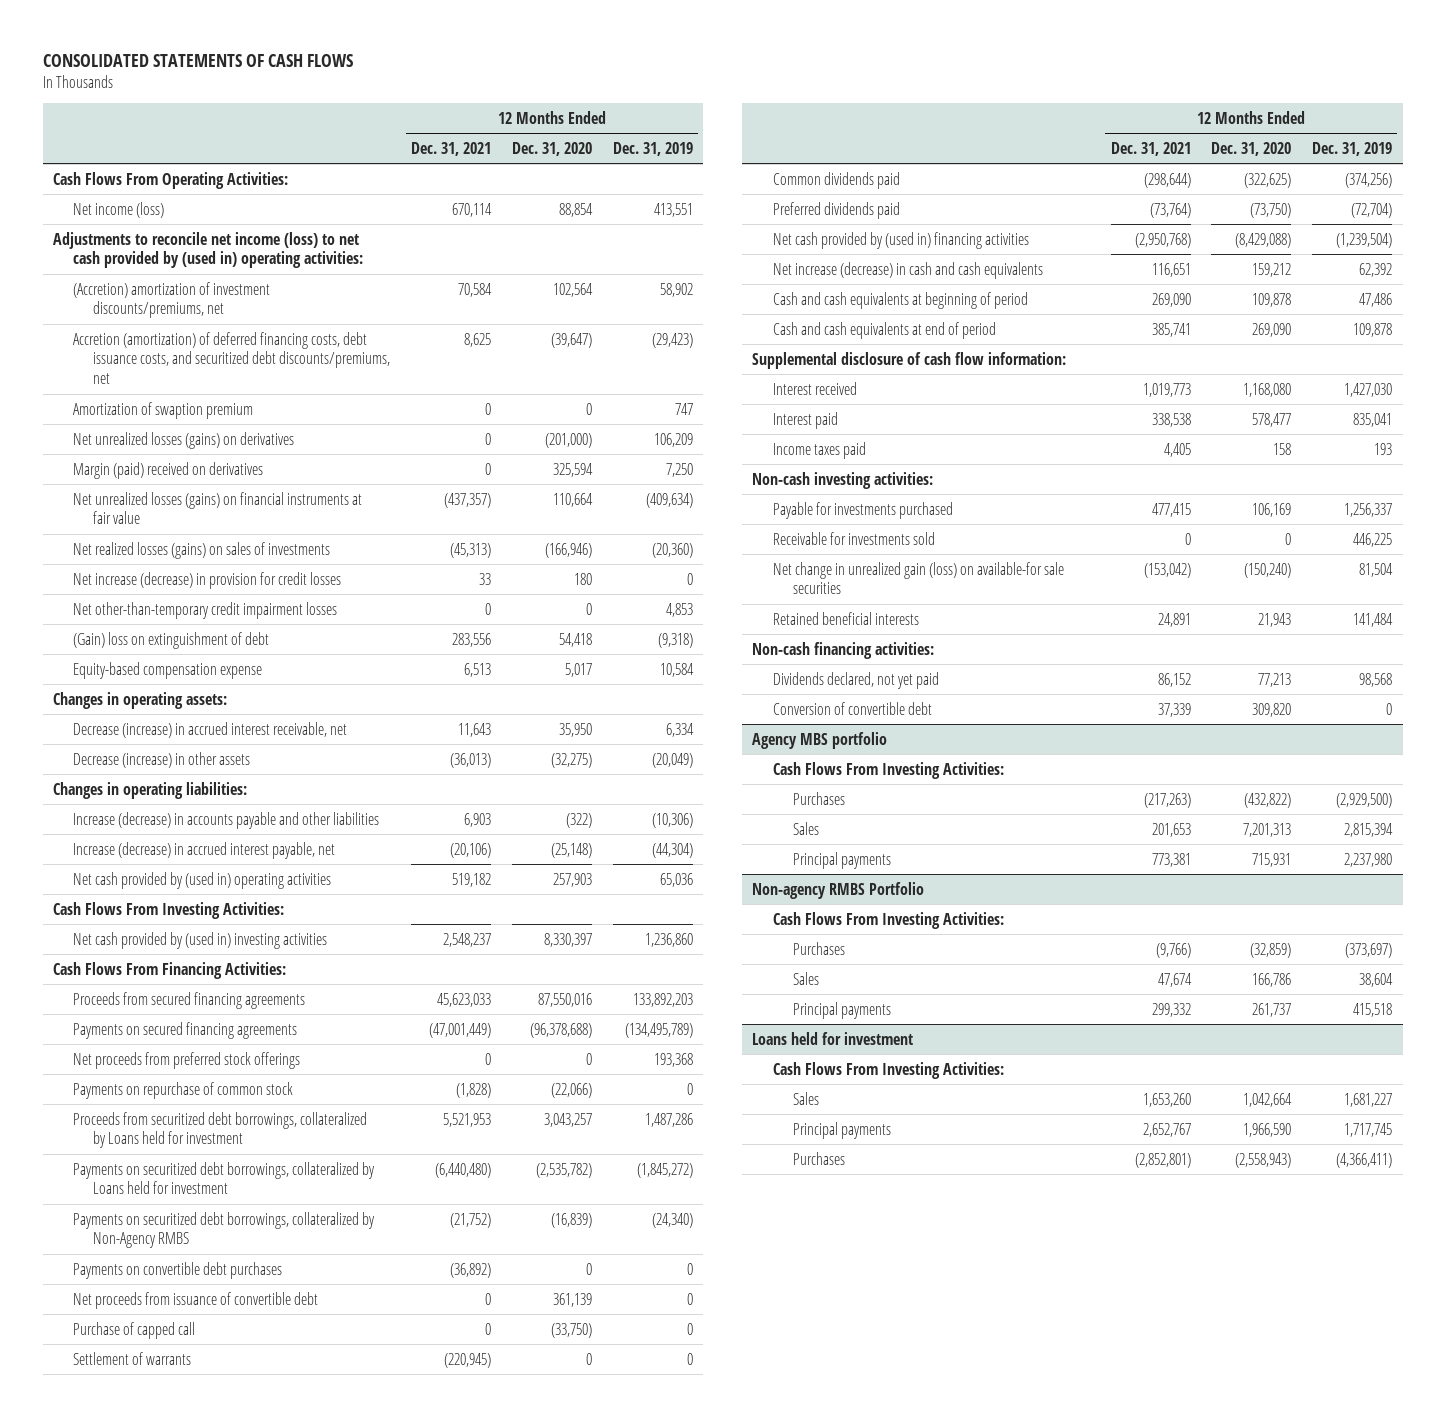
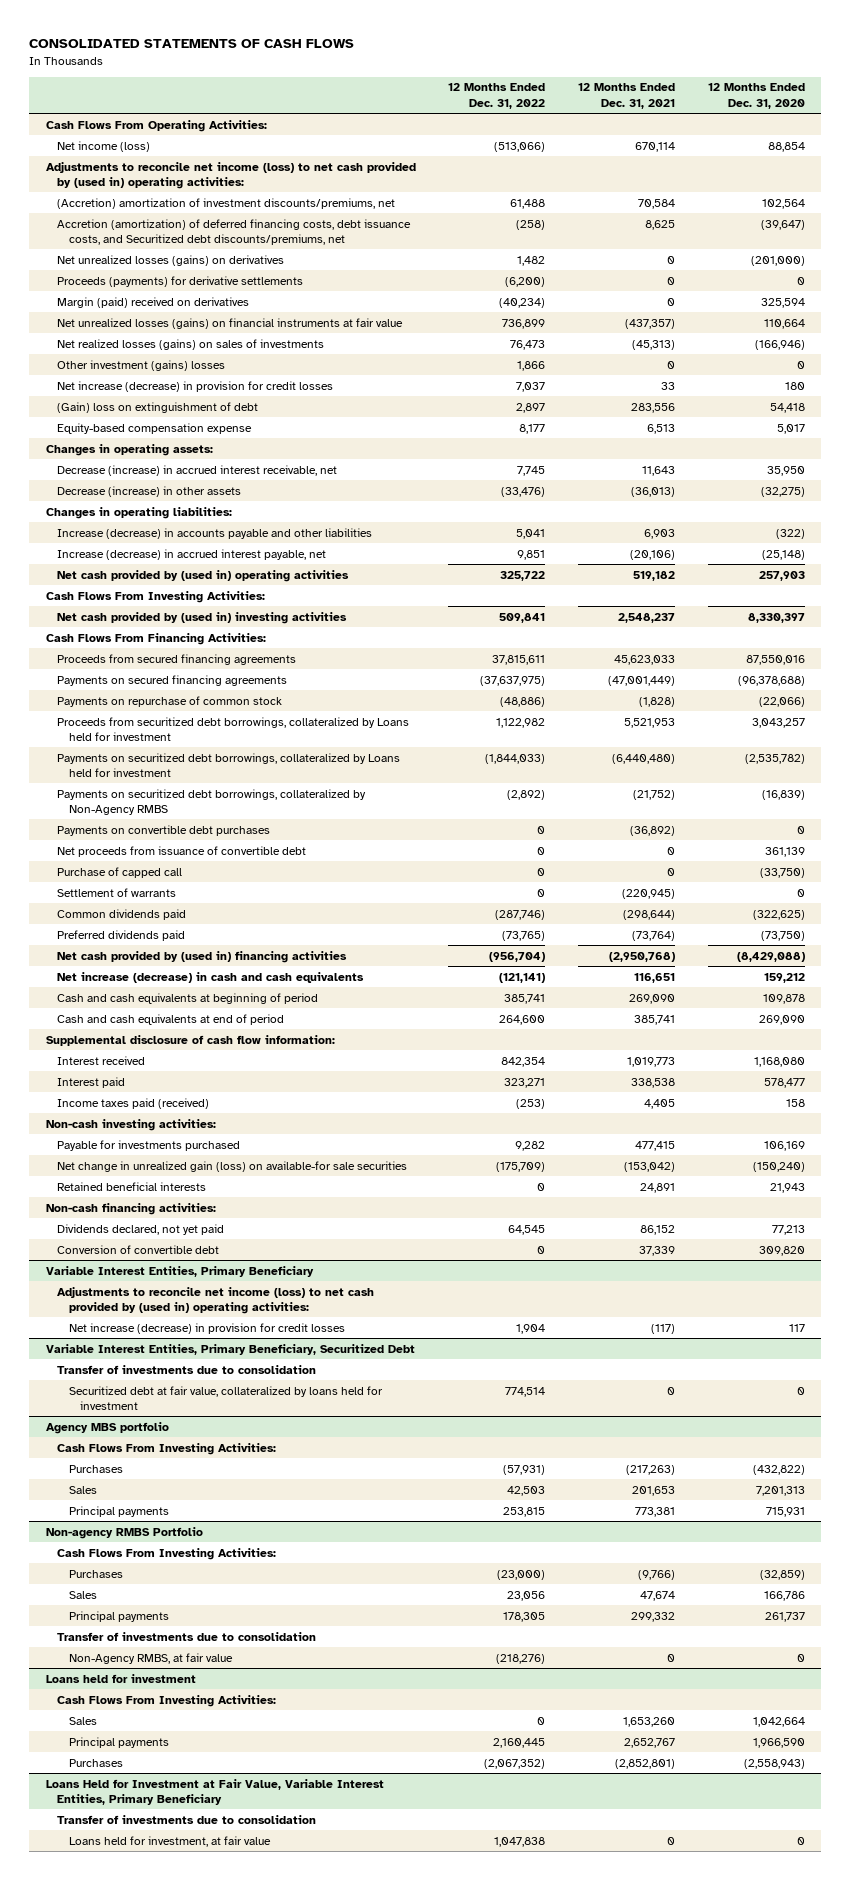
[612,141,693,156] Dec. 31, 2019 -> none
none -> [448,83,546,109] 12 Months Ended Dec. 31, 2022
[73,401,254,419] Amortization of swaption premium -> none
[73,331,391,385] Accretion (amortization) of deferred financing costs, debt issuance costs, and securitized debt discounts/premiums, net -> [57,218,412,246] Accretion (amortization) of deferred financing costs, debt issuance costs, and Securitized debt discounts/premiums, net
none -> [57,275,304,287] Proceeds (payments) for derivative settlements
none -> [57,359,226,371] Other investment (gains) losses
[73,601,338,619] Net other-than-temporary credit impairment losses -> none
[73,1051,301,1069] Net proceeds from preferred stock offerings -> none
[772,441,866,459] Income taxes paid -> [57,1097,210,1109] Income taxes paid (received)
[772,531,935,545] Receivable for investments sold -> none
none -> [45,1265,314,1277] Variable Interest Entities, Primary Beneficiary
none -> [57,1286,375,1315] Adjustments to reconcile net income (loss) to net cash provided by (used in) operating activities:
none -> [68,1322,345,1334] Net increase (decrease) in provision for credit losses
none -> [45,1343,415,1355] Variable Interest Entities, Primary Beneficiary, Securitized Debt
none -> [57,1364,317,1374] Transfer of investments due to consolidation
none -> [68,1385,383,1411] Securitized debt at fair value, collateralized by loans held for investment
none -> [57,1631,317,1641] Transfer of investments due to consolidation
none -> [68,1652,233,1664] Non-Agency RMBS, at fair value
none -> [45,1778,384,1806] Loans Held for Investment at Fair Value, Variable Interest Entities, Primary Beneficiary
none -> [57,1814,317,1824] Transfer of investments due to consolidation
none -> [68,1835,271,1847] Loans held for investment, at fair value

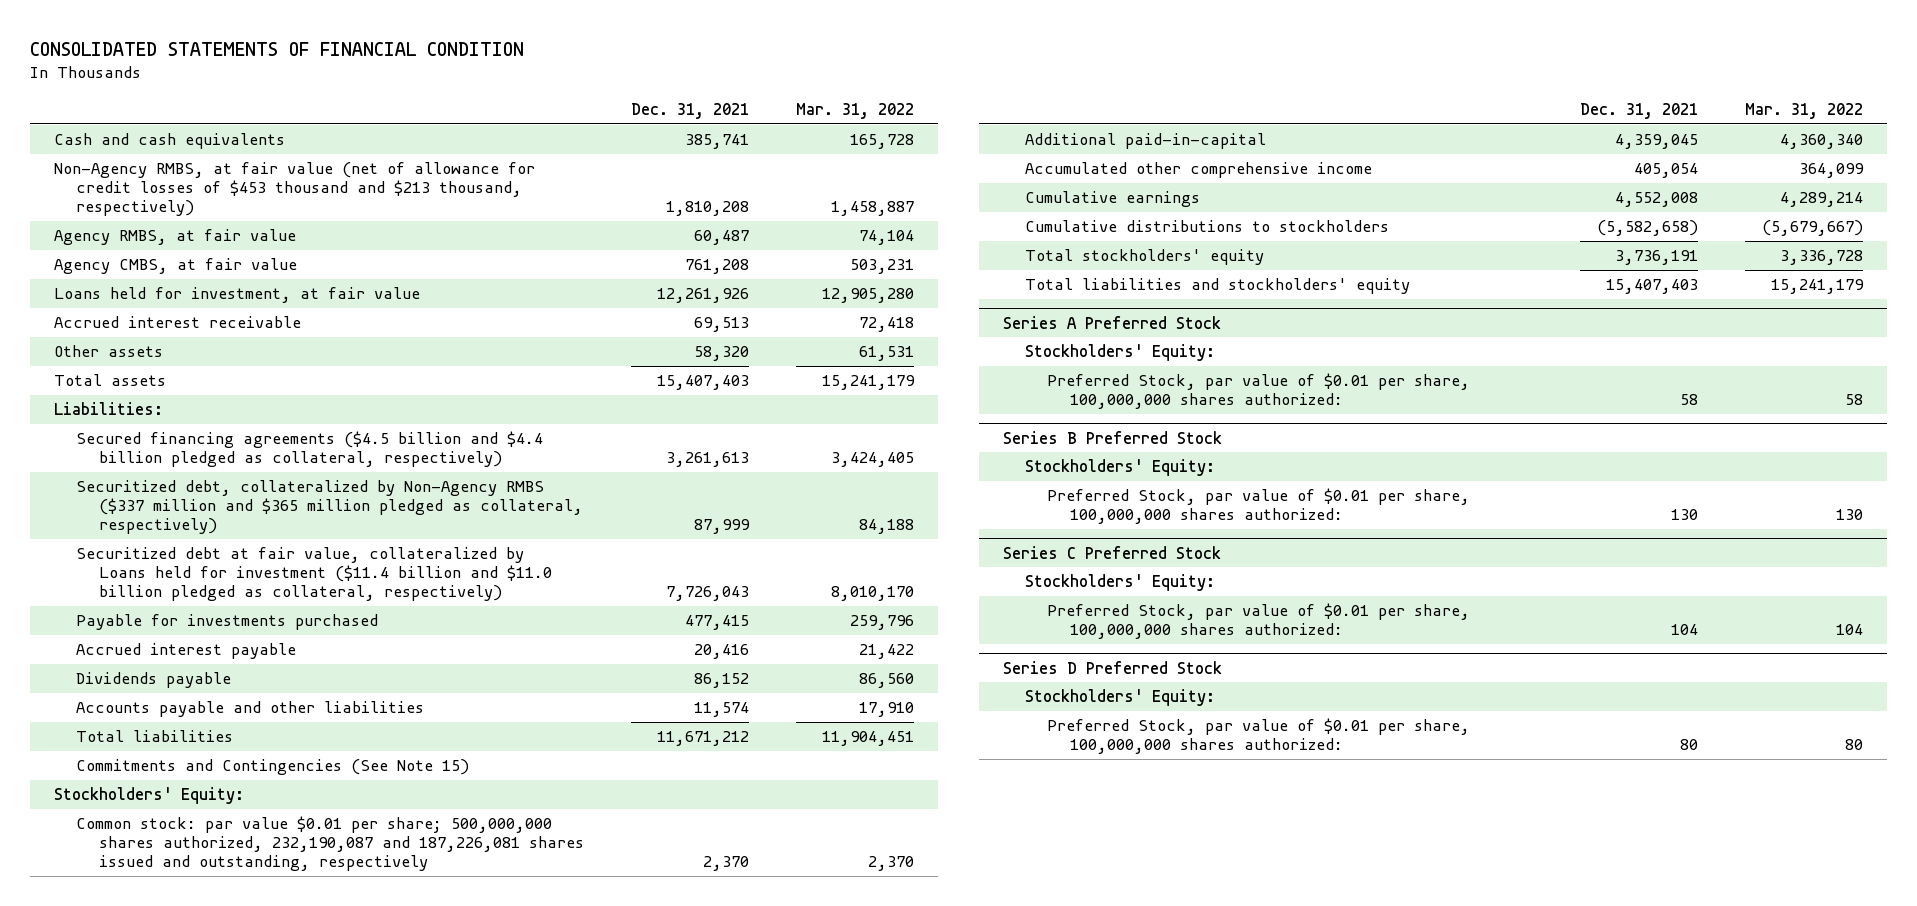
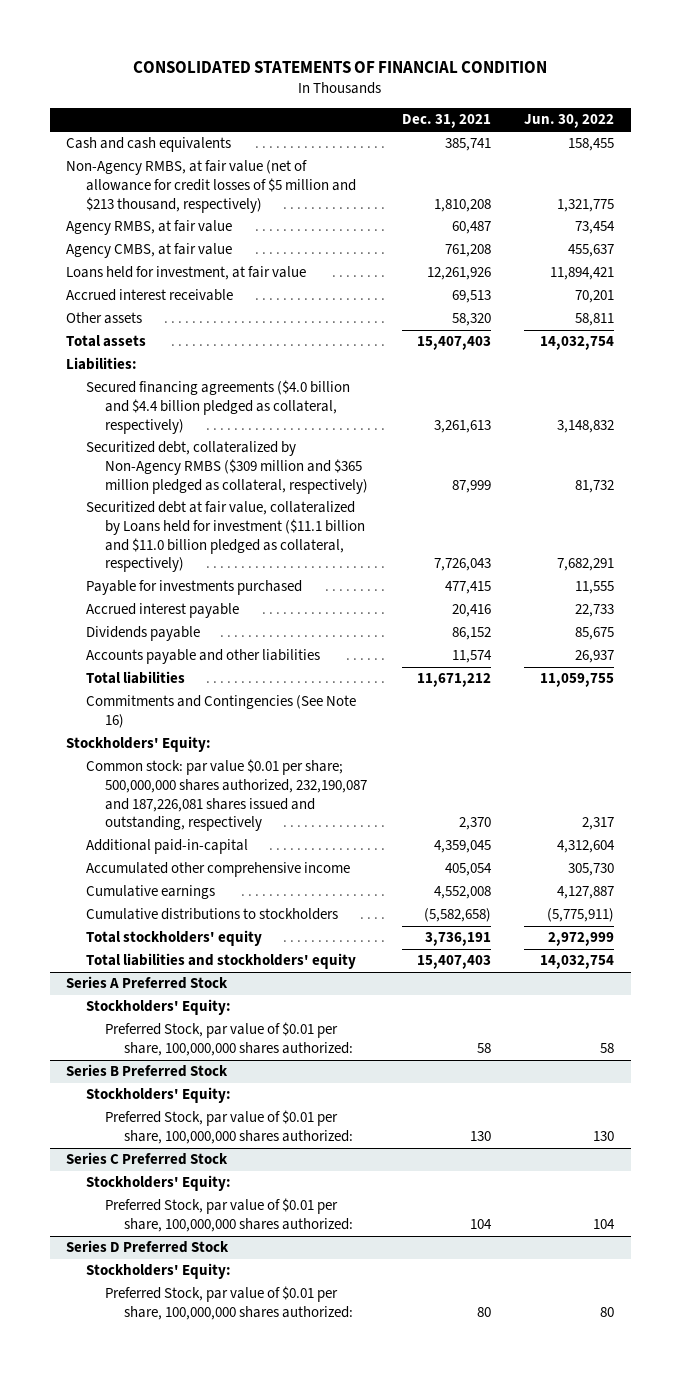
[796,103,915,120] Mar. 31, 2022 -> none
none -> [524,114,615,129] Jun. 30, 2022
[54,162,536,217] Non-Agency RMBS, at fair value (net of allowance for credit losses of $453 thousand and $213 thousand, respectively) -> [66,160,356,213] Non-Agency RMBS, at fair value (net of allowance for credit losses of $5 million and $213 thousand, respectively)
[76,431,544,468] Secured financing agreements ($4.5 billion and $4.4 billion pledged as collateral, respectively) -> [85,380,350,434] Secured financing agreements ($4.0 billion and $4.4 billion pledged as collateral, respectively)
[76,480,583,535] Securitized debt, collateralized by Non-Agency RMBS ($337 million and $365 million pledged as collateral, respectively) -> [85,441,368,494] Securitized debt, collateralized by Non-Agency RMBS ($309 million and $365 million pledged as collateral, respectively)
[76,547,552,602] Securitized debt at fair value, collateralized by Loans held for investment ($11.4 billion and $11.0 billion pledged as collateral, respectively) -> [85,501,365,573] Securitized debt at fair value, collateralized by Loans held for investment ($11.1 billion and $11.0 billion pledged as collateral, respectively)
[76,759,470,776] Commitments and Contingencies (See Note 15) -> [85,695,356,729] Commitments and Contingencies (See Note 16)

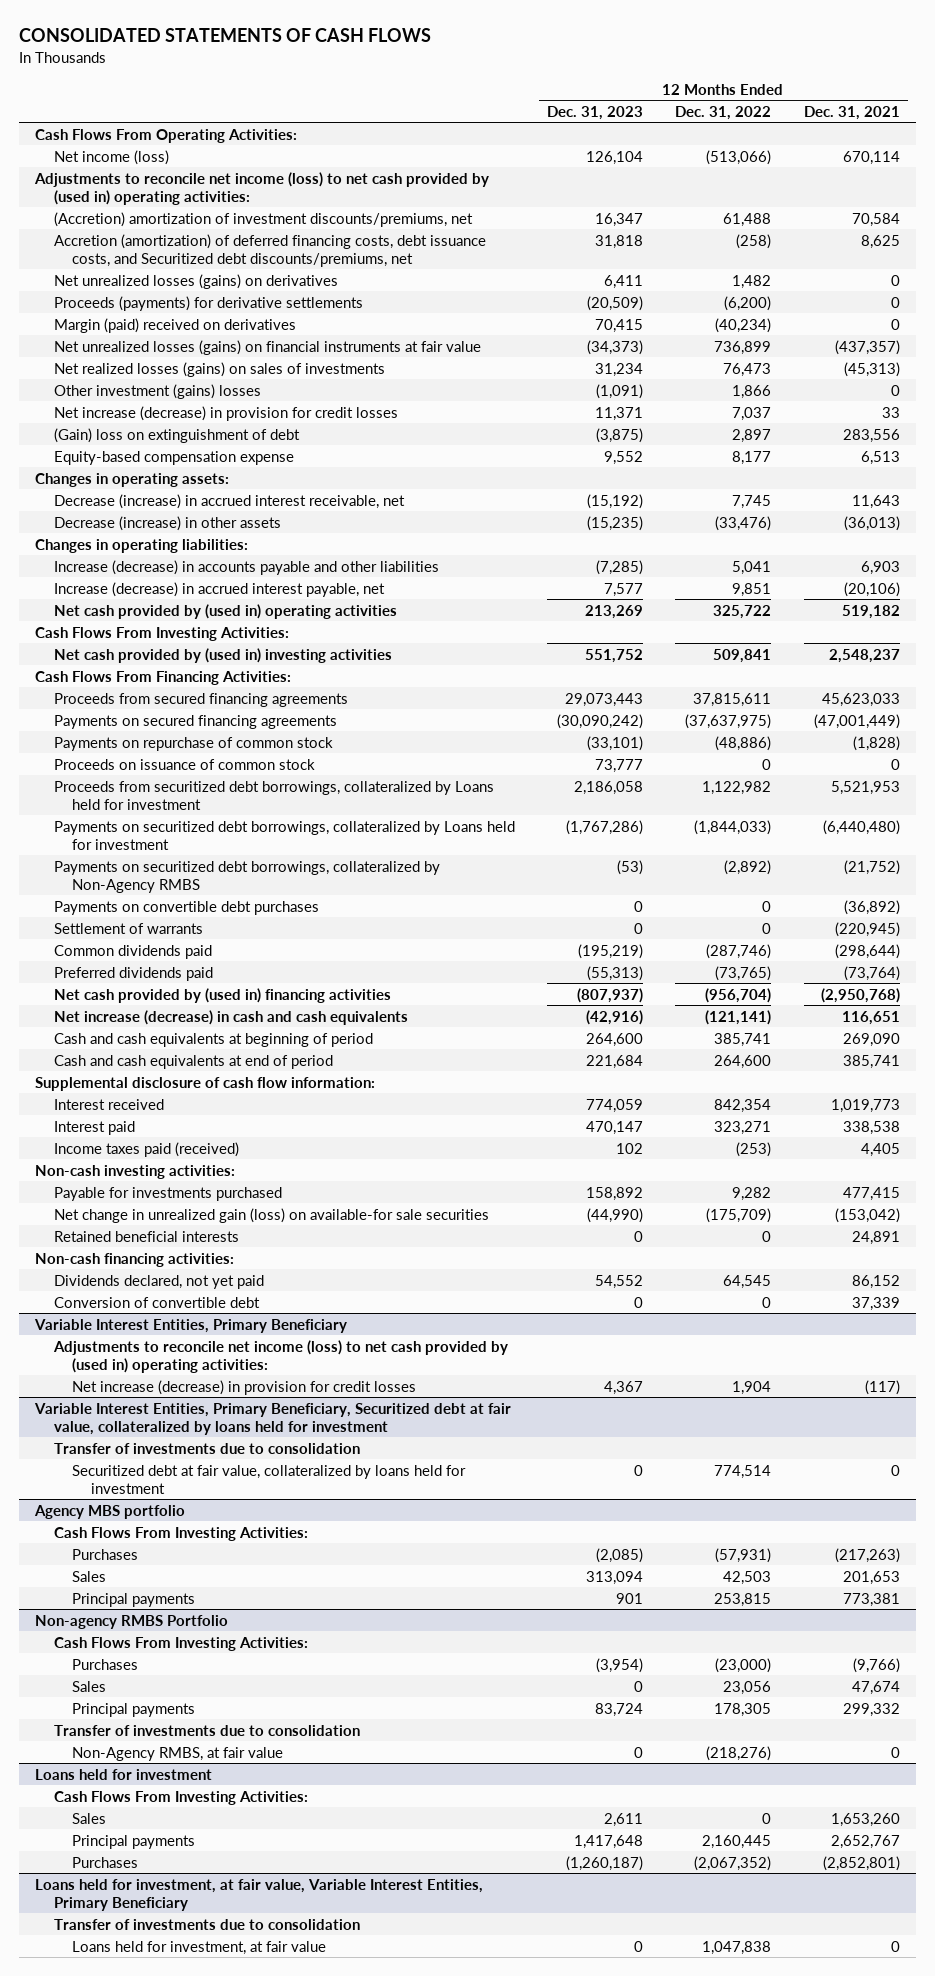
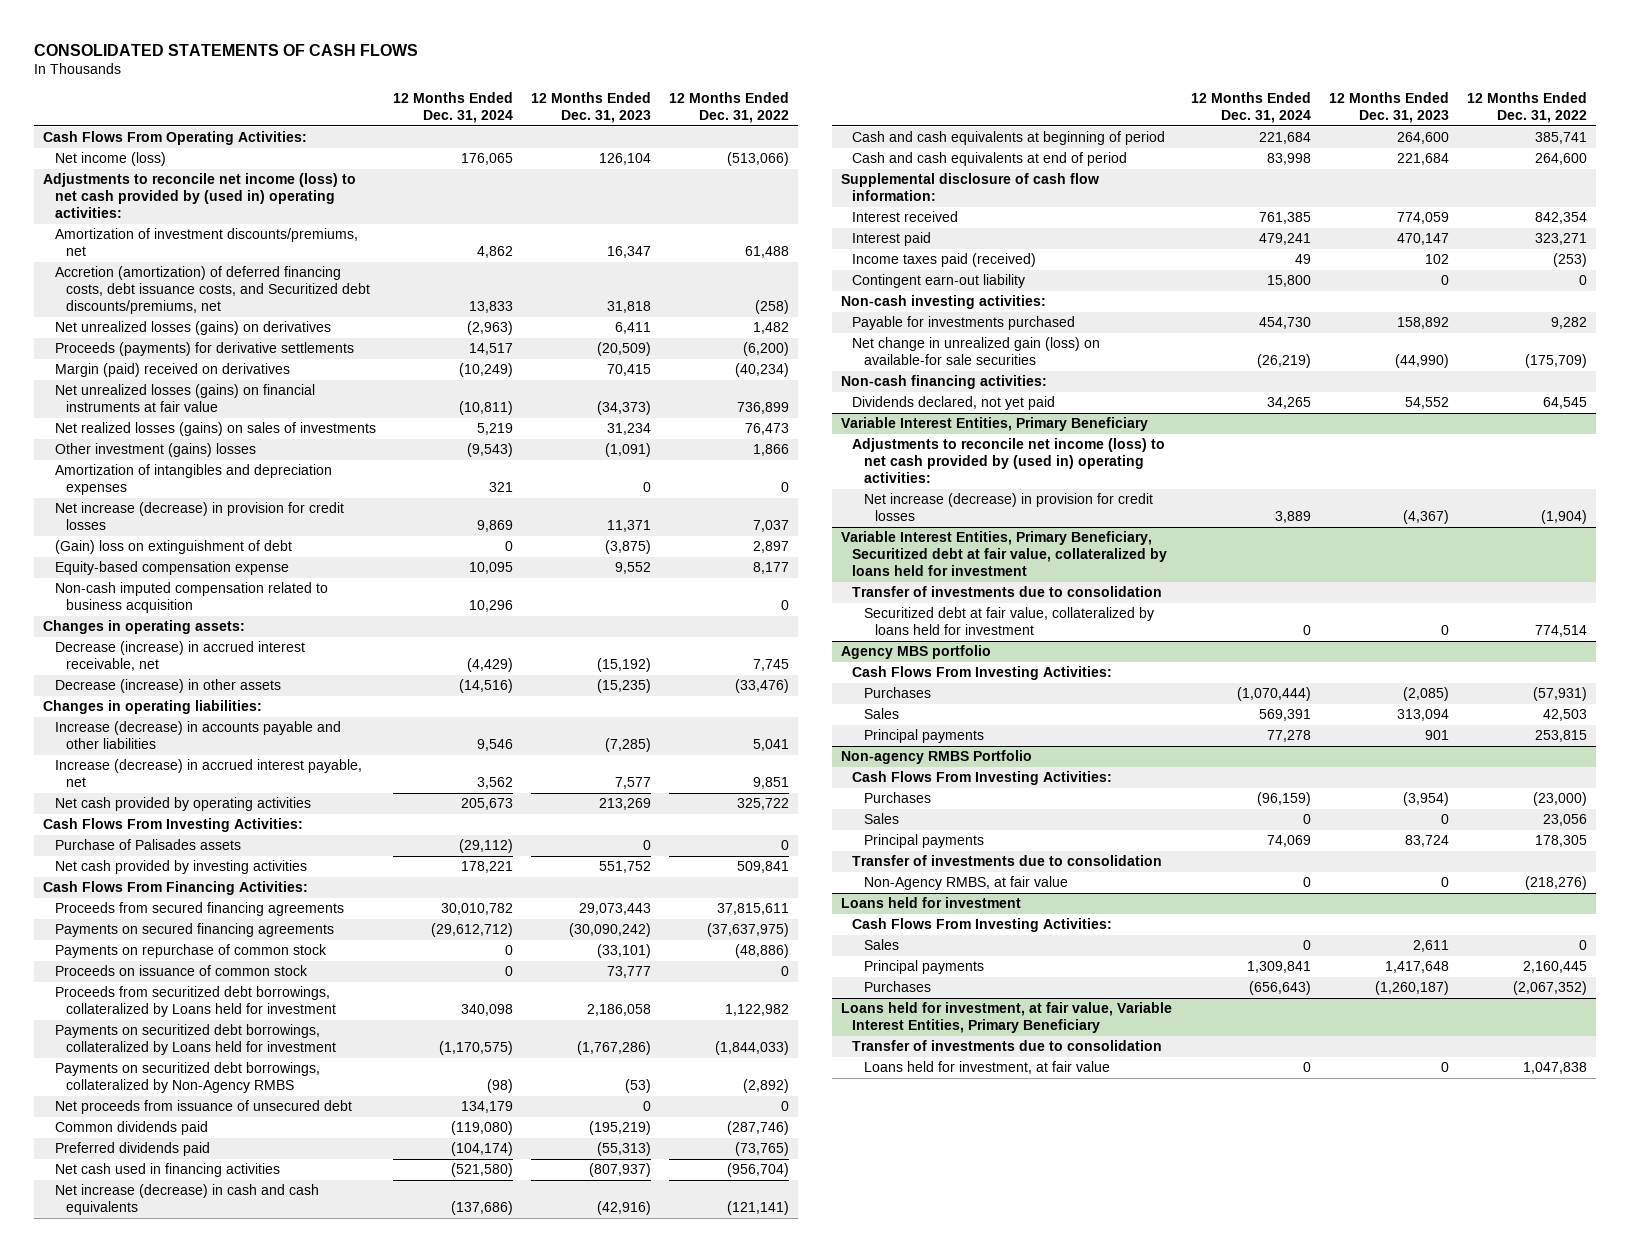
[803,105,900,120] Dec. 31, 2021 -> none
none -> [393,92,514,124] 12 Months Ended Dec. 31, 2024
[53,211,473,227] (Accretion) amortization of investment discounts/premiums, net -> [54,228,358,257] Amortization of investment discounts/premiums, net
none -> [54,464,332,496] Amortization of intangibles and depreciation expenses
none -> [54,582,328,614] Non-cash imputed compensation related to business acquisition
[53,603,397,619] Net cash provided by (used in) operating activities -> [54,797,311,812] Net cash provided by operating activities
none -> [54,839,241,851] Purchase of Palisades assets
[53,647,392,663] Net cash provided by (used in) investing activities -> [54,860,307,875] Net cash provided by investing activities
[53,900,319,915] Payments on convertible debt purchases -> none
[53,922,203,934] Settlement of warrants -> none
none -> [54,1100,352,1115] Net proceeds from issuance of unsecured debt
[53,987,391,1003] Net cash provided by (used in) financing activities -> [54,1163,280,1178] Net cash used in financing activities
none -> [852,274,1026,289] Contingent earn-out liability
[53,1230,239,1242] Retained beneficial interests -> none
[53,1296,260,1308] Conversion of convertible debt -> none
[604,1380,644,1395] 4,367 -> [1402,510,1449,525] (4,367)
[732,1380,772,1395] 1,904 -> [1540,510,1587,525] (1,904)

